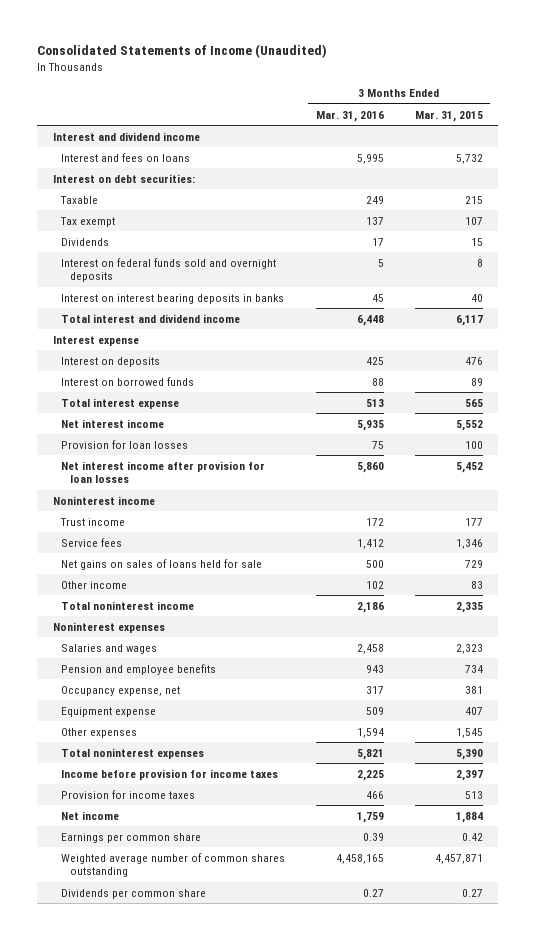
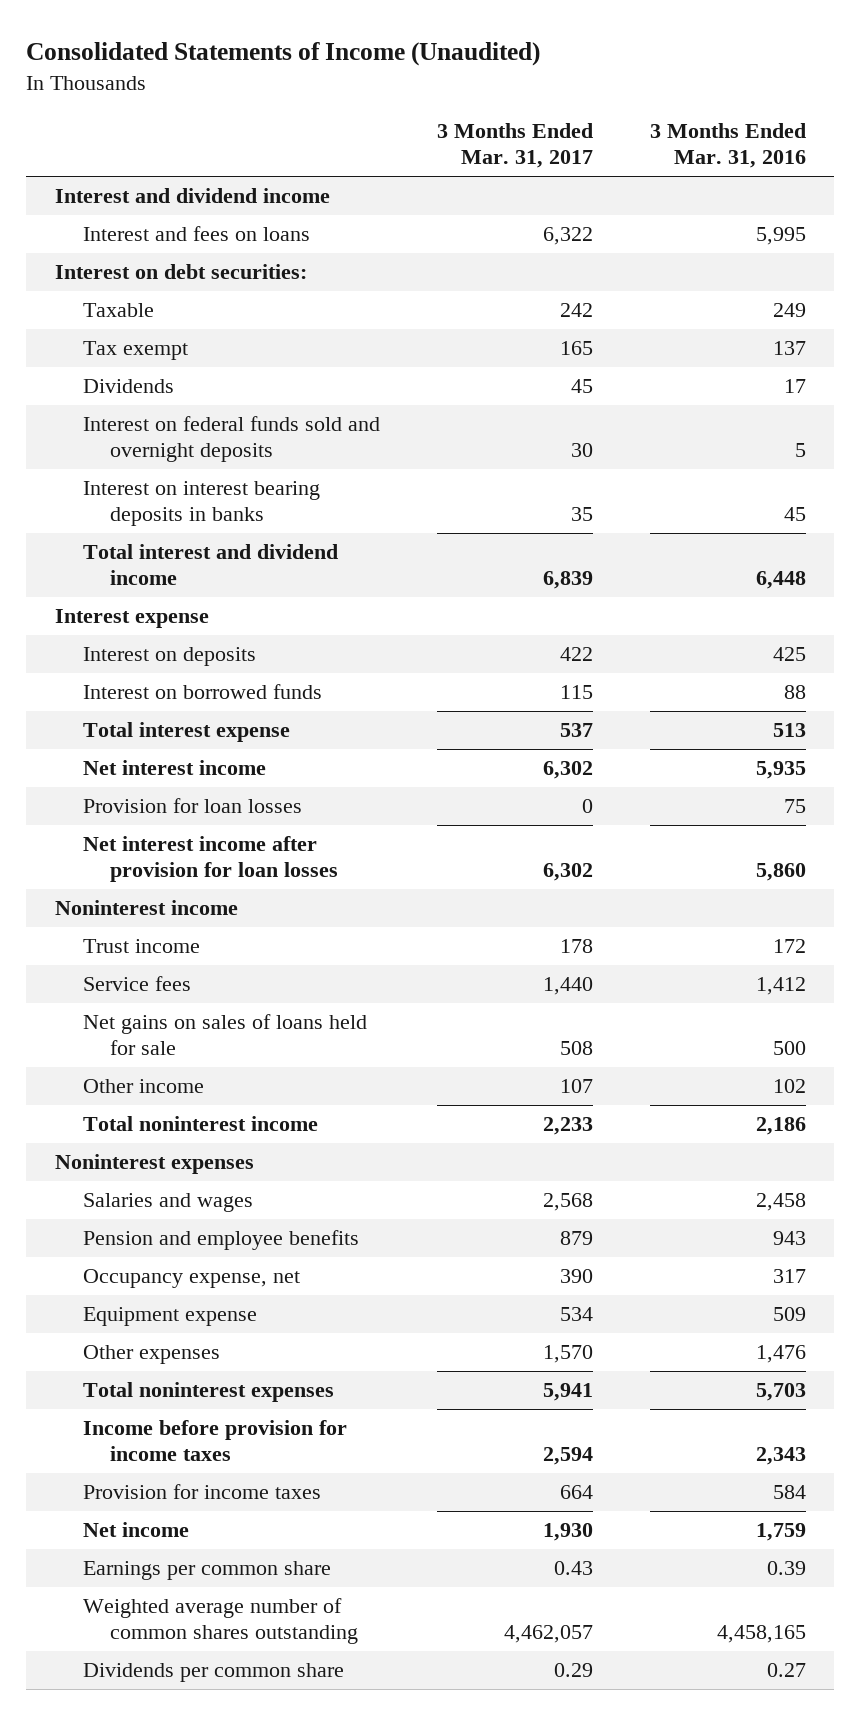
[414,110,483,122] Mar. 31, 2015 -> none
none -> [436,122,593,169] 3 Months Ended Mar. 31, 2017
[357,727,385,738] 1,594 -> [755,1344,806,1363] 1,476
[357,748,385,760] 5,821 -> [755,1382,806,1401] 5,703
[357,769,385,781] 2,225 -> [755,1447,806,1466] 2,343
[366,790,385,799] 466 -> [772,1484,806,1499] 584

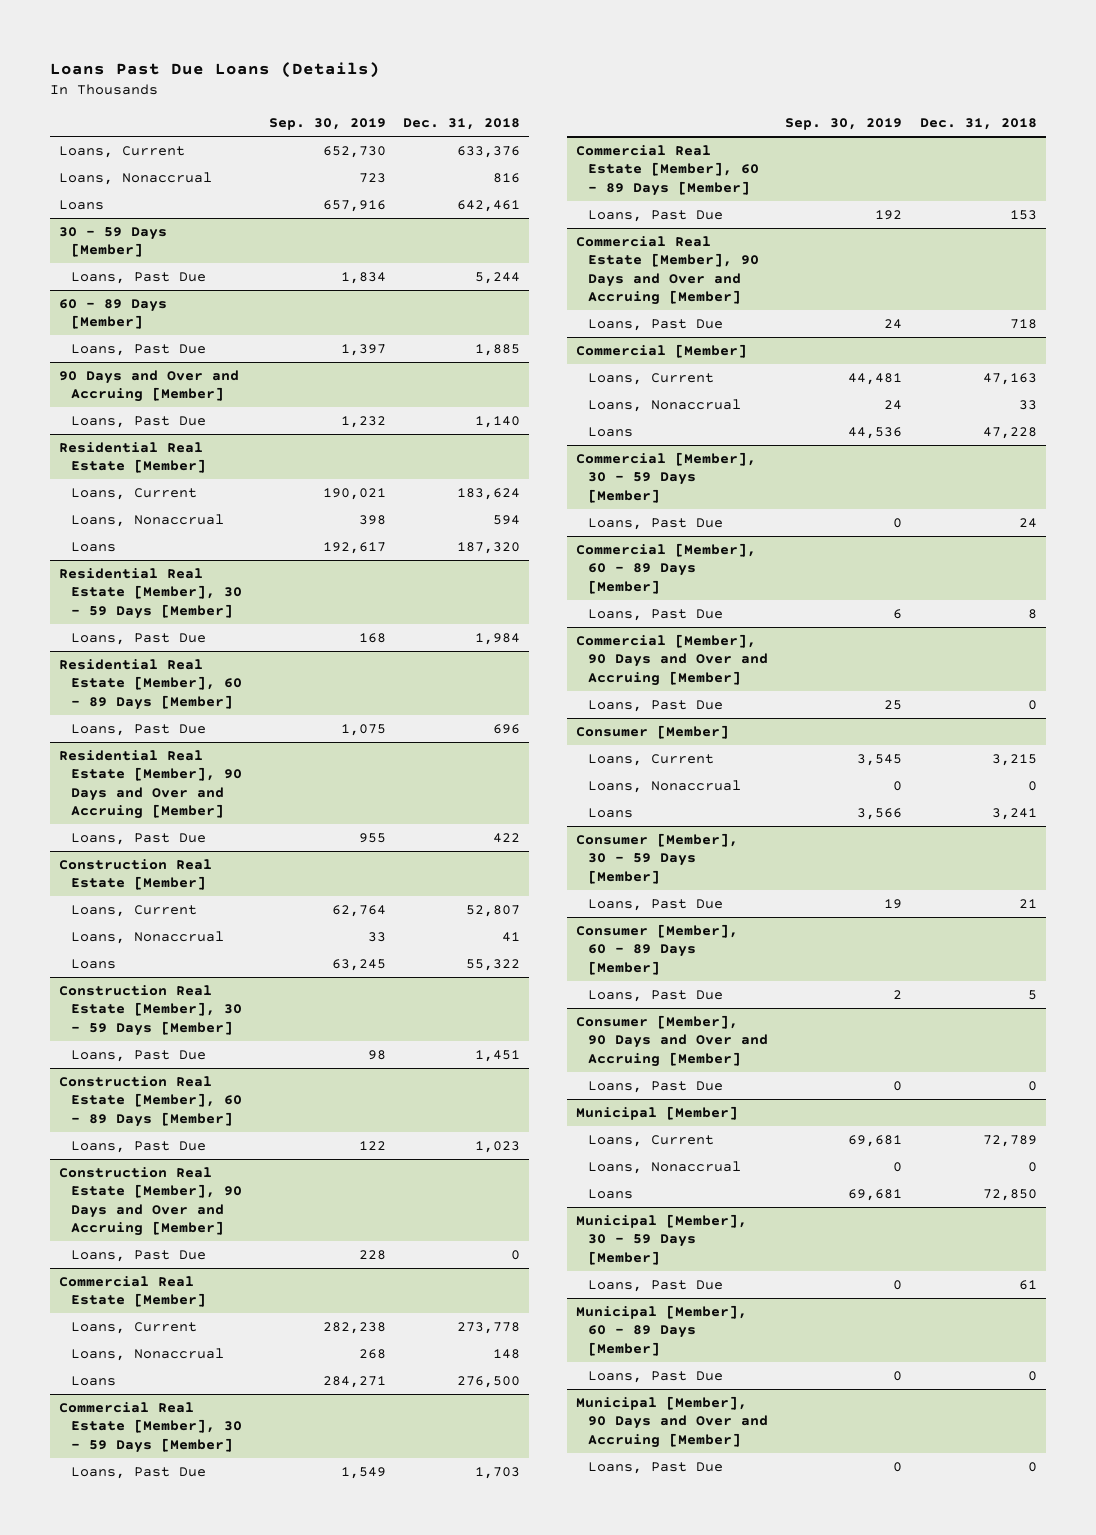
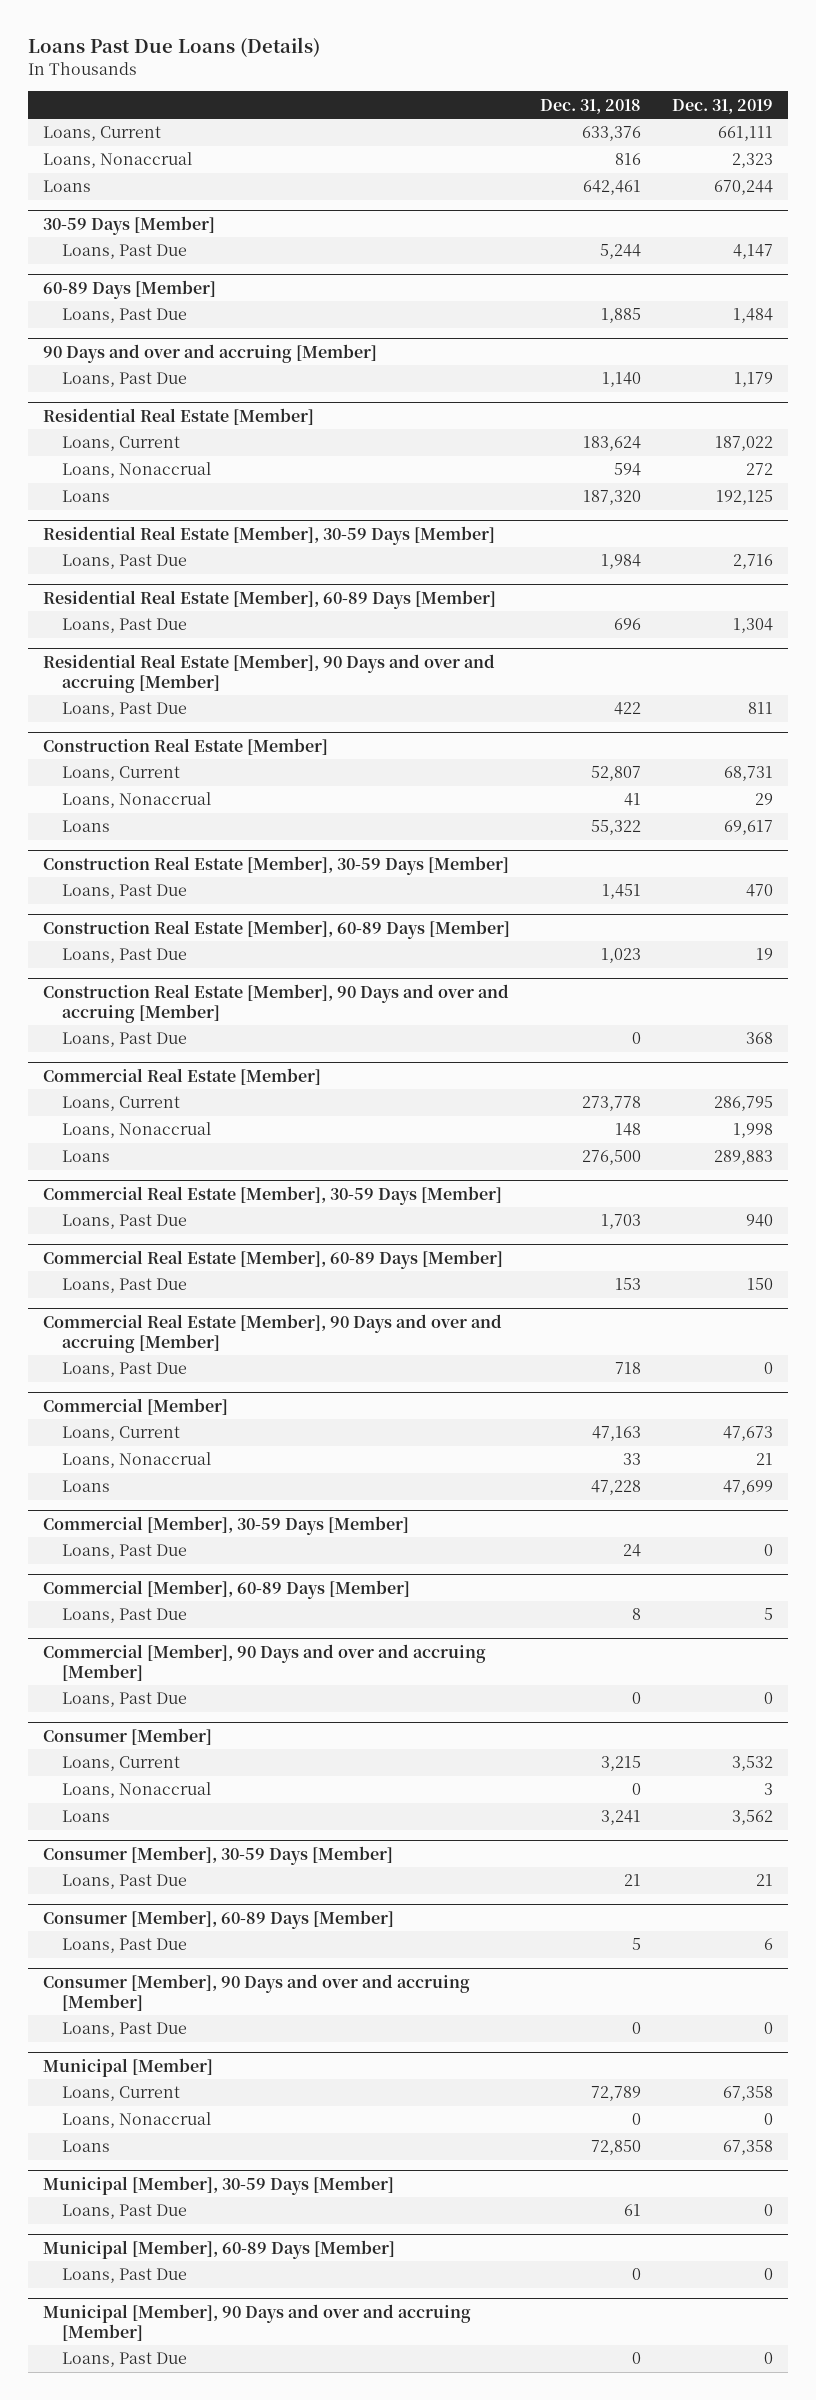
[268,118,386,131] Sep. 30, 2019 -> none
none -> [671,98,773,114] Dec. 31, 2019
[59,226,168,258] 30 - 59 Days [Member] -> [43,215,216,235] 30-59 Days [Member]
[59,298,168,330] 60 - 89 Days [Member] -> [43,279,217,299] 60-89 Days [Member]
[59,369,240,403] 90 Days and Over and Accruing [Member] -> [43,343,378,363] 90 Days and over and accruing [Member]
[59,567,243,619] Residential Real Estate [Member], 30 - 59 Days [Member] -> [43,525,496,545] Residential Real Estate [Member], 30-59 Days [Member]
[59,658,243,710] Residential Real Estate [Member], 60 - 89 Days [Member] -> [43,589,497,609] Residential Real Estate [Member], 60-89 Days [Member]
[59,749,243,820] Residential Real Estate [Member], 90 Days and Over and Accruing [Member] -> [43,653,496,693] Residential Real Estate [Member], 90 Days and over and accruing [Member]
[59,984,243,1036] Construction Real Estate [Member], 30 - 59 Days [Member] -> [43,855,510,875] Construction Real Estate [Member], 30-59 Days [Member]
[59,1075,243,1127] Construction Real Estate [Member], 60 - 89 Days [Member] -> [43,919,511,939] Construction Real Estate [Member], 60-89 Days [Member]
[59,1166,243,1237] Construction Real Estate [Member], 90 Days and Over and Accruing [Member] -> [43,983,510,1023] Construction Real Estate [Member], 90 Days and over and accruing [Member]
[59,1401,243,1453] Commercial Real Estate [Member], 30 - 59 Days [Member] -> [43,1185,503,1205] Commercial Real Estate [Member], 30-59 Days [Member]
[575,144,759,196] Commercial Real Estate [Member], 60 - 89 Days [Member] -> [43,1249,504,1269] Commercial Real Estate [Member], 60-89 Days [Member]
[575,235,759,306] Commercial Real Estate [Member], 90 Days and Over and Accruing [Member] -> [43,1313,503,1353] Commercial Real Estate [Member], 90 Days and over and accruing [Member]
[575,451,756,503] Commercial [Member], 30 - 59 Days [Member] -> [43,1515,410,1535] Commercial [Member], 30-59 Days [Member]
[575,542,756,594] Commercial [Member], 60 - 89 Days [Member] -> [43,1579,411,1599] Commercial [Member], 60-89 Days [Member]
[575,633,768,686] Commercial [Member], 90 Days and Over and Accruing [Member] -> [43,1643,487,1681] Commercial [Member], 90 Days and over and accruing [Member]
[575,832,738,884] Consumer [Member], 30 - 59 Days [Member] -> [43,1845,394,1865] Consumer [Member], 30-59 Days [Member]
[575,923,738,975] Consumer [Member], 60 - 89 Days [Member] -> [43,1909,395,1929] Consumer [Member], 60-89 Days [Member]
[575,1014,768,1067] Consumer [Member], 90 Days and Over and Accruing [Member] -> [43,1973,471,2011] Consumer [Member], 90 Days and over and accruing [Member]
[575,1213,747,1265] Municipal [Member], 30 - 59 Days [Member] -> [43,2175,395,2195] Municipal [Member], 30-59 Days [Member]
[575,1304,747,1356] Municipal [Member], 60 - 89 Days [Member] -> [43,2239,396,2259] Municipal [Member], 60-89 Days [Member]
[575,1395,768,1448] Municipal [Member], 90 Days and Over and Accruing [Member] -> [43,2303,472,2341] Municipal [Member], 90 Days and over and accruing [Member]

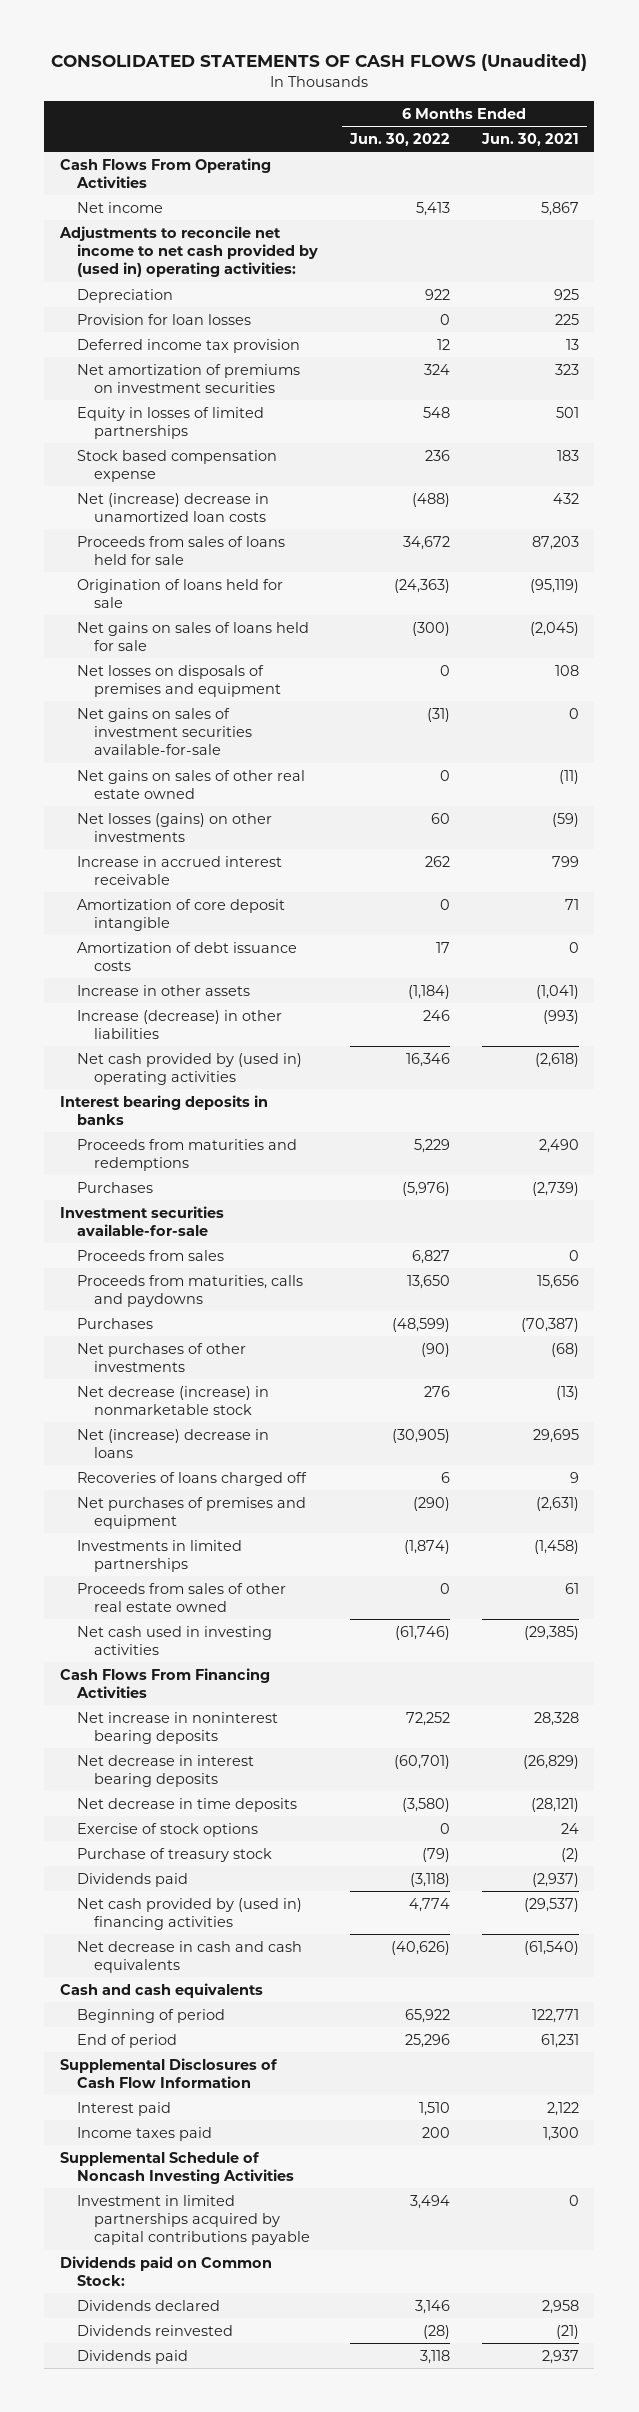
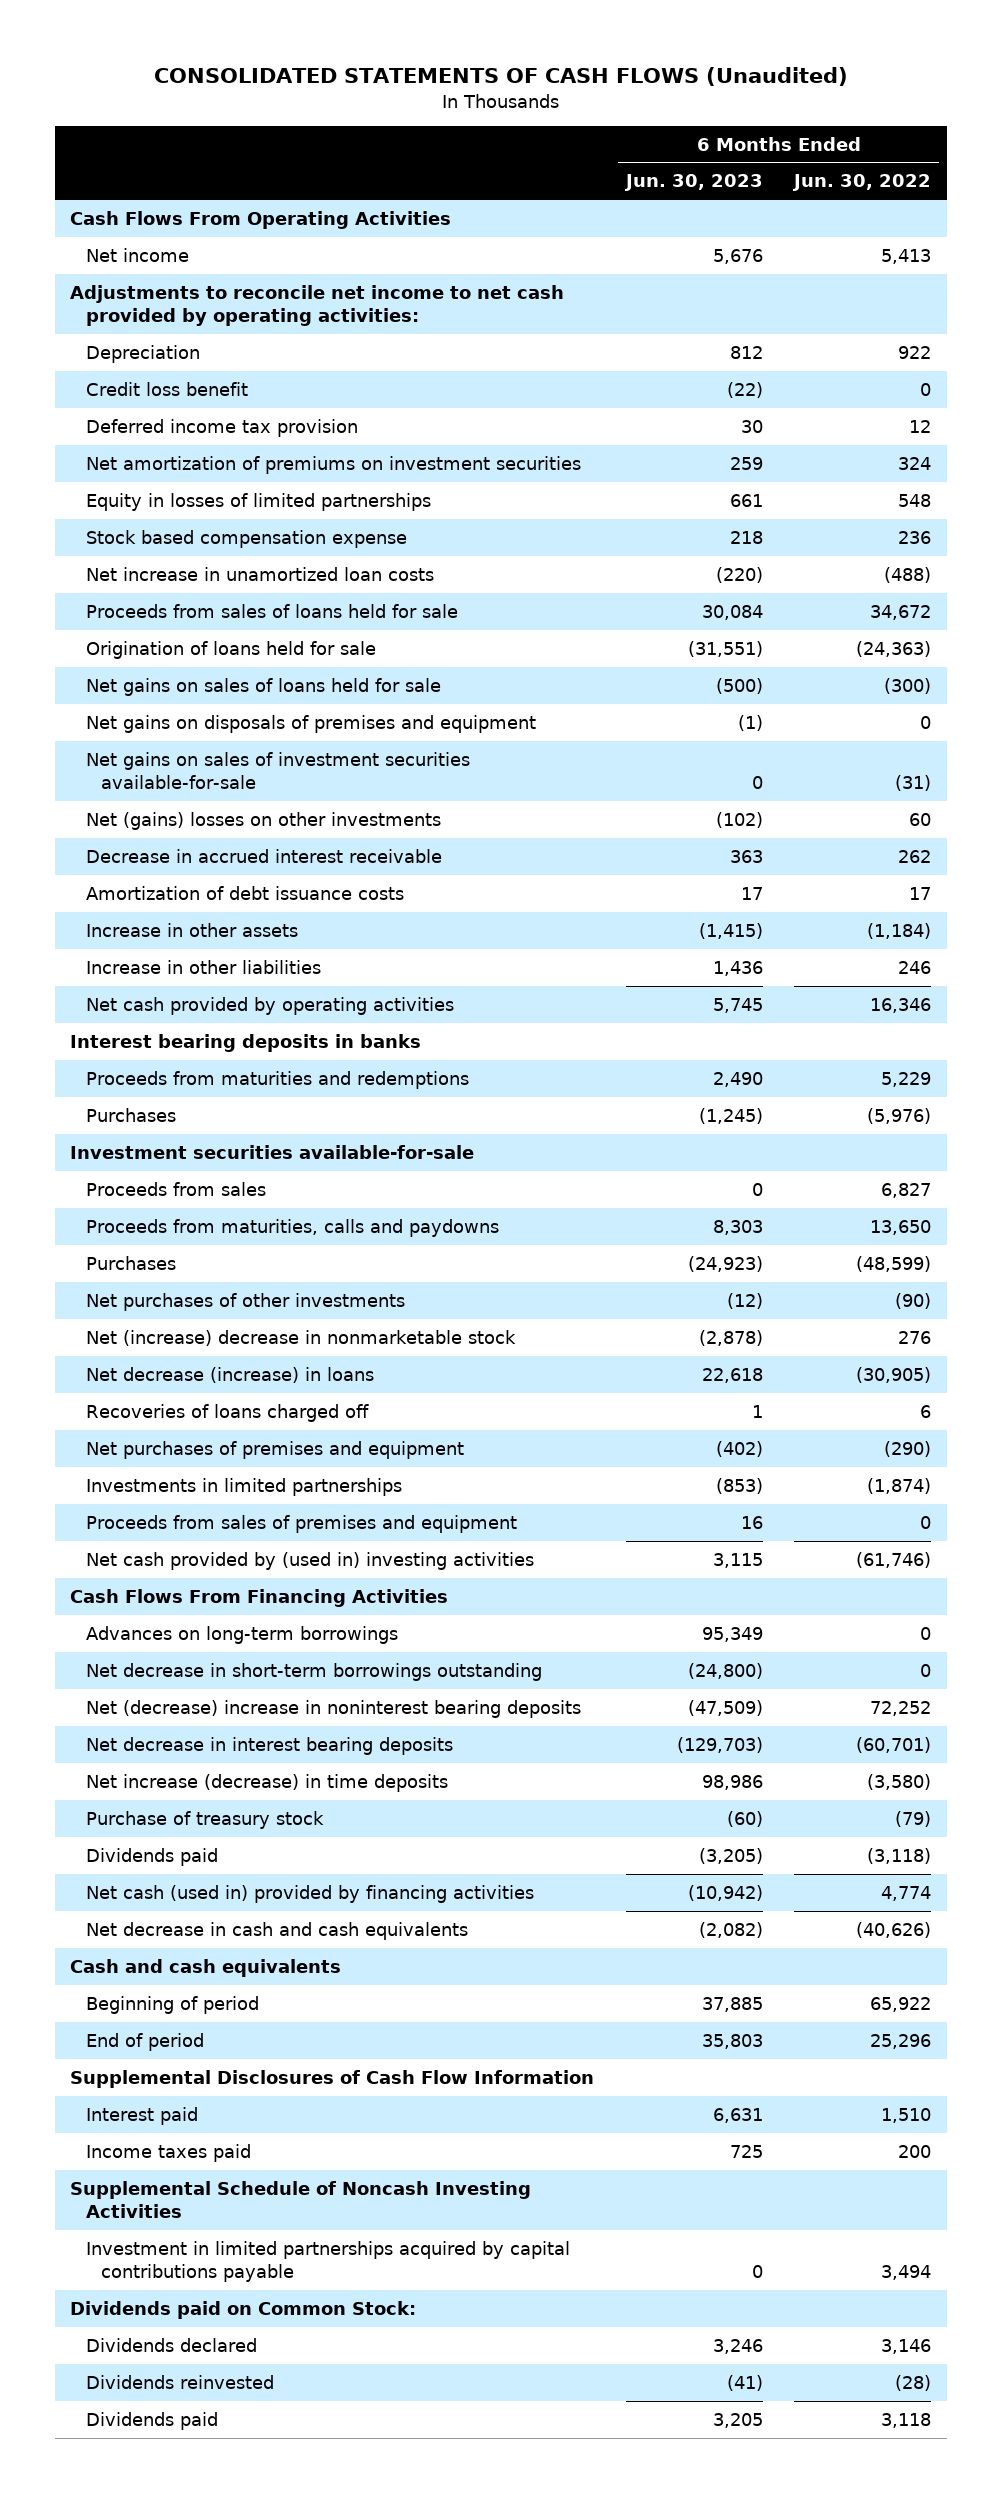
[480,132,579,146] Jun. 30, 2021 -> none
none -> [623,174,763,192] Jun. 30, 2023
[59,225,319,278] Adjustments to reconcile net income to net cash provided by (used in) operating activities: -> [70,284,565,327] Adjustments to reconcile net income to net cash provided by operating activities:
[77,313,252,325] Provision for loan losses -> none
none -> [85,381,248,396] Credit loss benefit
[77,492,270,522] Net (increase) decrease in unamortized loan costs -> [85,566,434,581] Net increase in unamortized loan costs
[77,664,282,697] Net losses on disposals of premises and equipment -> [85,714,536,733] Net gains on disposals of premises and equipment
[77,769,306,799] Net gains on sales of other real estate owned -> none
[77,898,286,931] Amortization of core deposit intangible -> none
[77,812,273,842] Net losses (gains) on other investments -> [85,811,441,830] Net (gains) losses on other investments
[77,855,283,885] Increase in accrued interest receivable -> [85,848,442,863] Decrease in accrued interest receivable
[77,1009,283,1039] Increase (decrease) in other liabilities -> [85,959,321,974] Increase in other liabilities
[77,1052,303,1085] Net cash provided by (used in) operating activities -> [85,996,454,1015] Net cash provided by operating activities
[77,1385,270,1415] Net decrease (increase) in nonmarketable stock -> [85,1329,516,1346] Net (increase) decrease in nonmarketable stock
[77,1428,270,1458] Net (increase) decrease in loans -> [85,1366,374,1383] Net decrease (increase) in loans
[77,1582,287,1612] Proceeds from sales of other real estate owned -> none
none -> [85,1514,517,1533] Proceeds from sales of premises and equipment
[77,1625,273,1655] Net cash used in investing activities -> [85,1551,534,1570] Net cash provided by (used in) investing activities
none -> [85,1625,398,1644] Advances on long-term borrowings
none -> [85,1662,542,1681] Net decrease in short-term borrowings outstanding
[77,1711,279,1744] Net increase in noninterest bearing deposits -> [85,1699,581,1718] Net (decrease) increase in noninterest bearing deposits
[77,1822,259,1837] Exercise of stock options -> none
[77,1797,298,1812] Net decrease in time deposits -> [85,1773,448,1792] Net increase (decrease) in time deposits
[77,1897,303,1930] Net cash provided by (used in) financing activities -> [85,1884,534,1903] Net cash (used in) provided by financing activities

